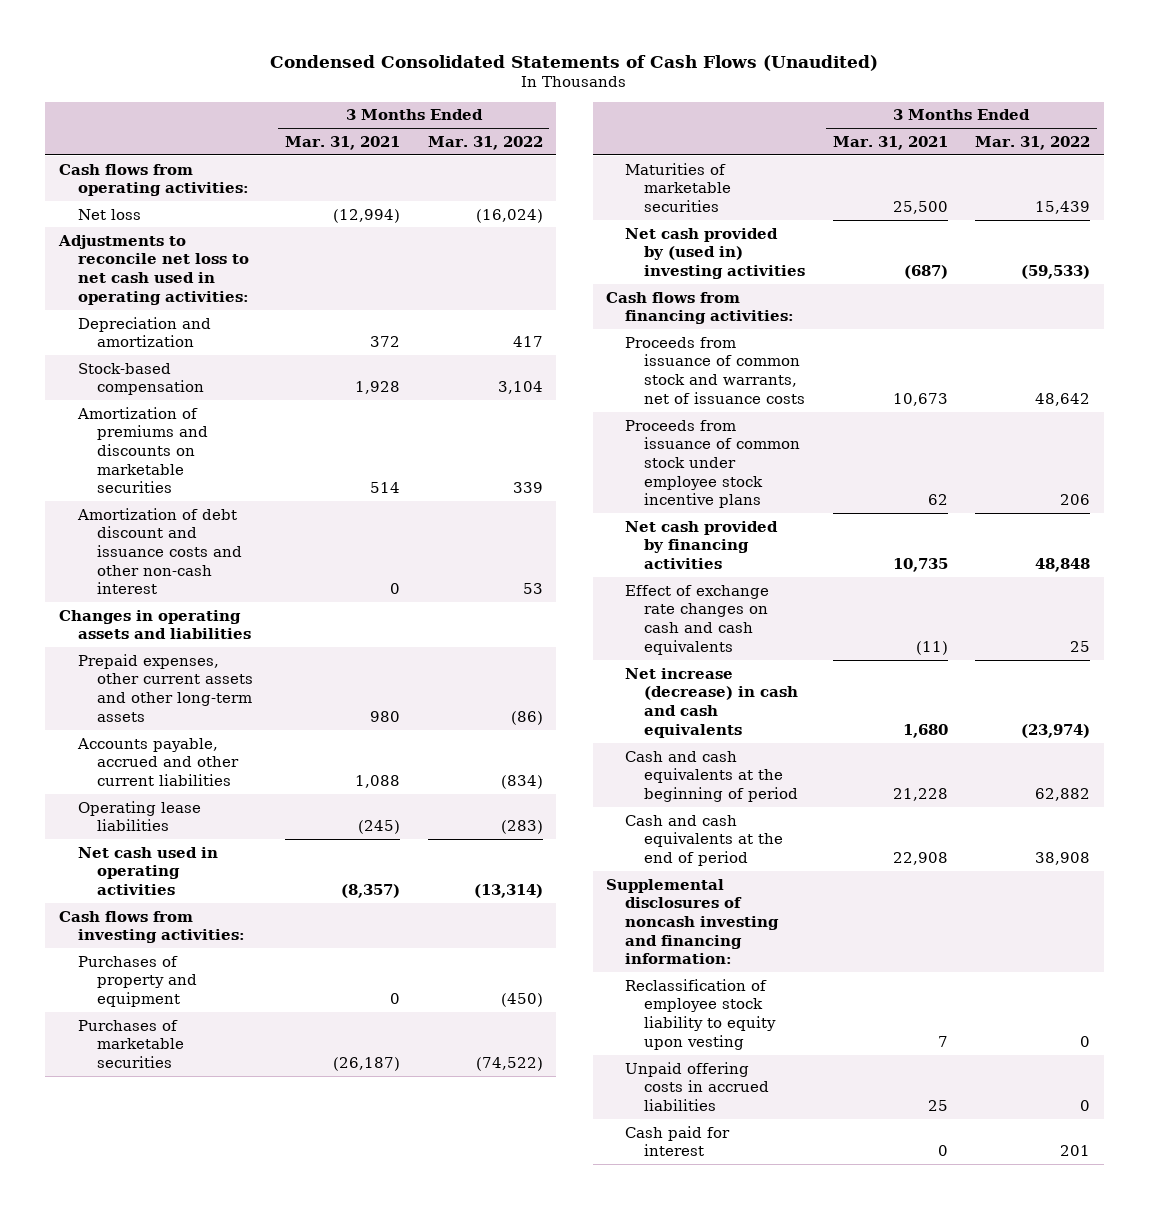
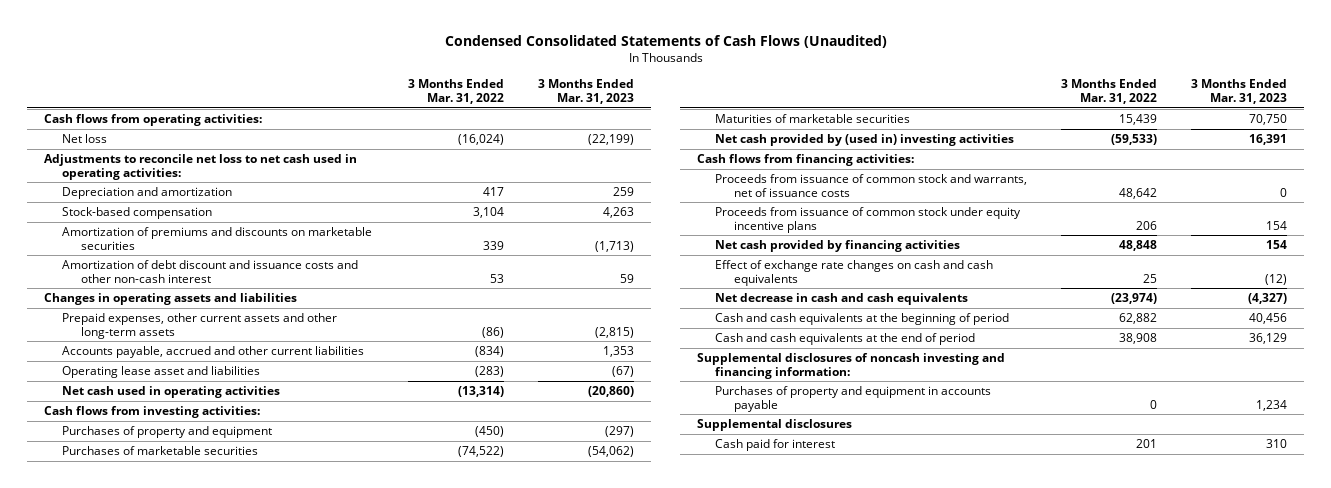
[285,135,401,150] Mar. 31, 2021 -> none
none -> [537,79,634,105] 3 Months Ended Mar. 31, 2023
[77,800,201,832] Operating lease liabilities -> [62,366,261,379] Operating lease asset and liabilities
[625,419,801,509] Proceeds from issuance of common stock under employee stock incentive plans -> [715,207,1022,233] Proceeds from issuance of common stock under equity incentive plans
[625,667,799,738] Net increase (decrease) in cash and cash equivalents -> [715,293,969,306] Net decrease in cash and cash equivalents
[625,978,777,1050] Reclassification of employee stock liability to equity upon vesting -> none
[625,1061,770,1112] Unpaid offering costs in accrued liabilities -> none
none -> [715,386,992,412] Purchases of property and equipment in accounts payable
none -> [697,419,853,432] Supplemental disclosures

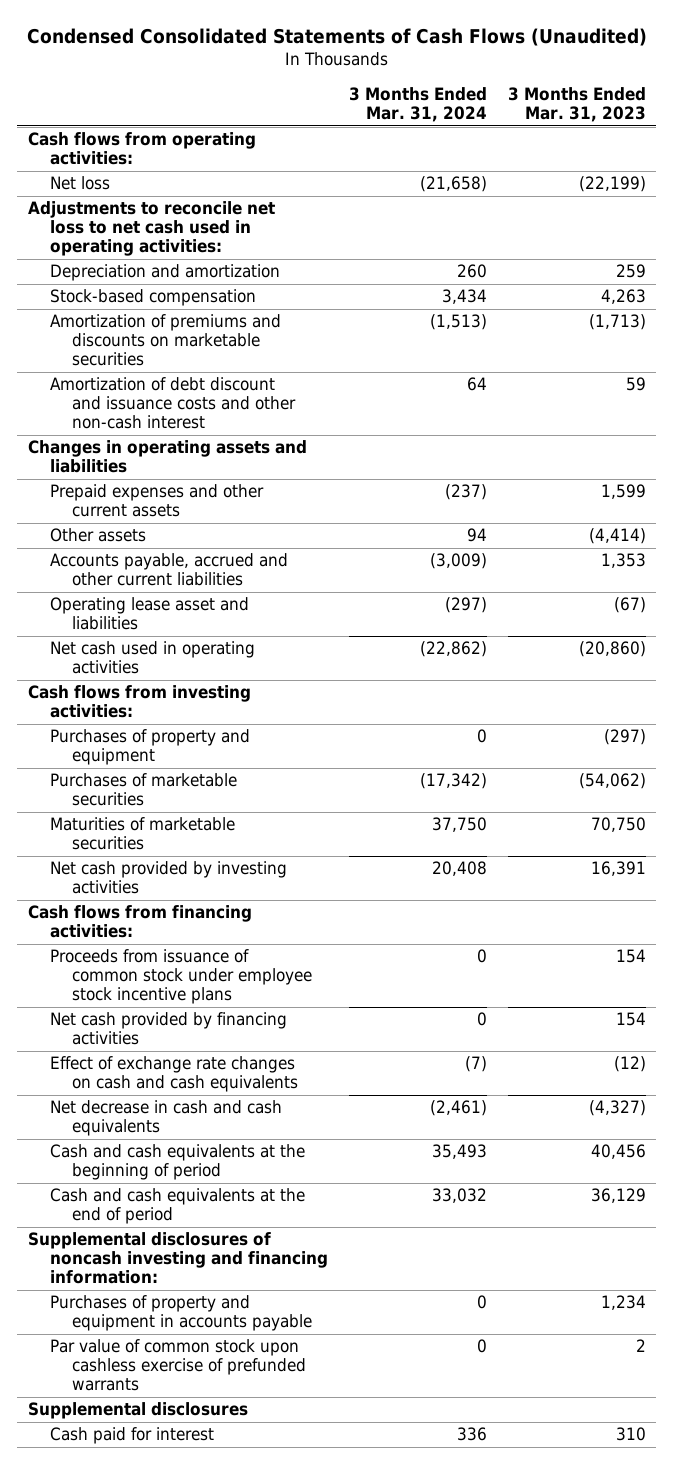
[408,79,505,105] 3 Months Ended Mar. 31, 2022 -> none
none -> [348,87,487,123] 3 Months Ended Mar. 31, 2024
[62,313,338,339] Prepaid expenses, other current assets and other long-term assets -> [49,484,264,518] Prepaid expenses and other current assets
[594,326,634,338] (2,815) -> [600,484,646,500] 1,599
none -> [49,528,146,543] Other assets
[715,134,1015,147] Net cash provided by (used in) investing activities -> [49,861,287,895] Net cash provided by investing activities
[715,174,1028,197] Proceeds from issuance of common stock and warrants, net of issuance costs -> none
[715,207,1022,233] Proceeds from issuance of common stock under equity incentive plans -> [49,949,312,1005] Proceeds from issuance of common stock under employee stock incentive plans
none -> [49,1339,306,1392] Par value of common stock upon cashless exercise of prefunded warrants

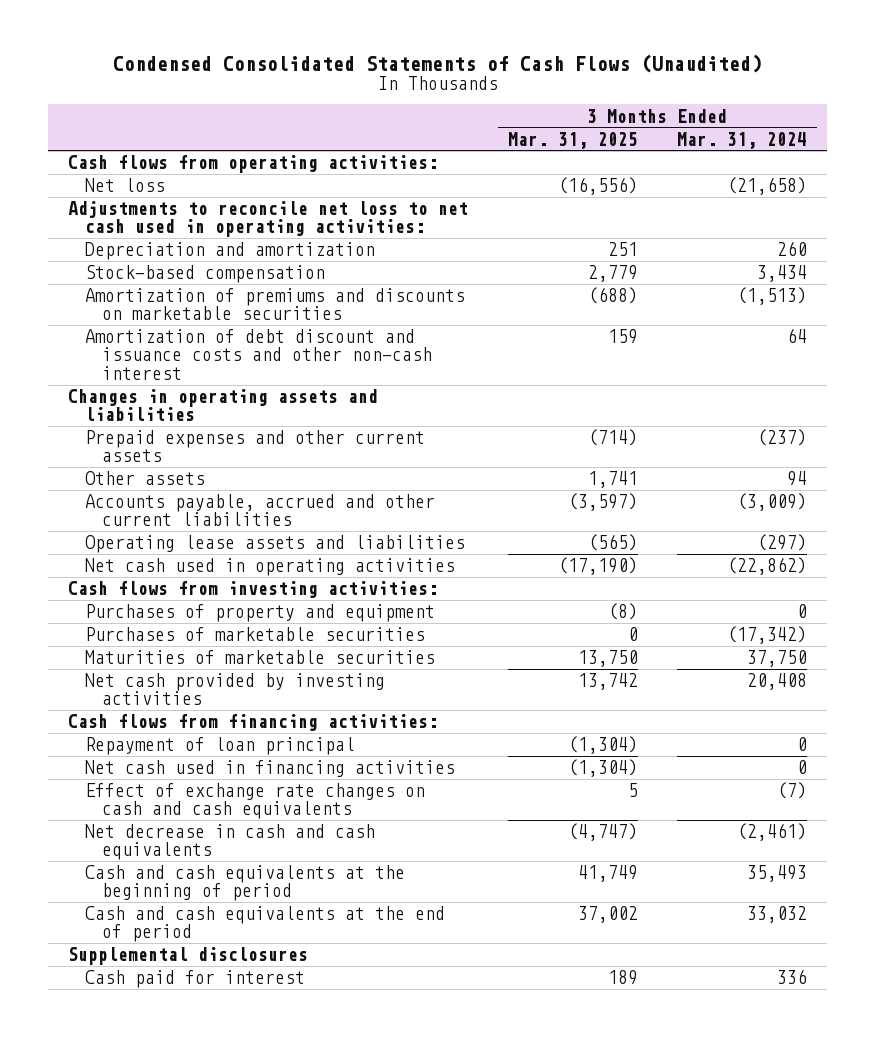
[507,87,646,123] 3 Months Ended Mar. 31, 2023 -> none
none -> [507,131,638,149] Mar. 31, 2025
[49,597,249,631] Operating lease asset and liabilities -> [84,535,465,554] Operating lease assets and liabilities
[49,949,312,1005] Proceeds from issuance of common stock under employee stock incentive plans -> none
none -> [84,737,355,756] Repayment of loan principal
[49,1012,287,1046] Net cash provided by financing activities -> [84,760,455,778] Net cash used in financing activities
[27,1232,328,1285] Supplemental disclosures of noncash investing and financing information: -> none
[49,1295,312,1332] Purchases of property and equipment in accounts payable -> none
[49,1339,306,1392] Par value of common stock upon cashless exercise of prefunded warrants -> none

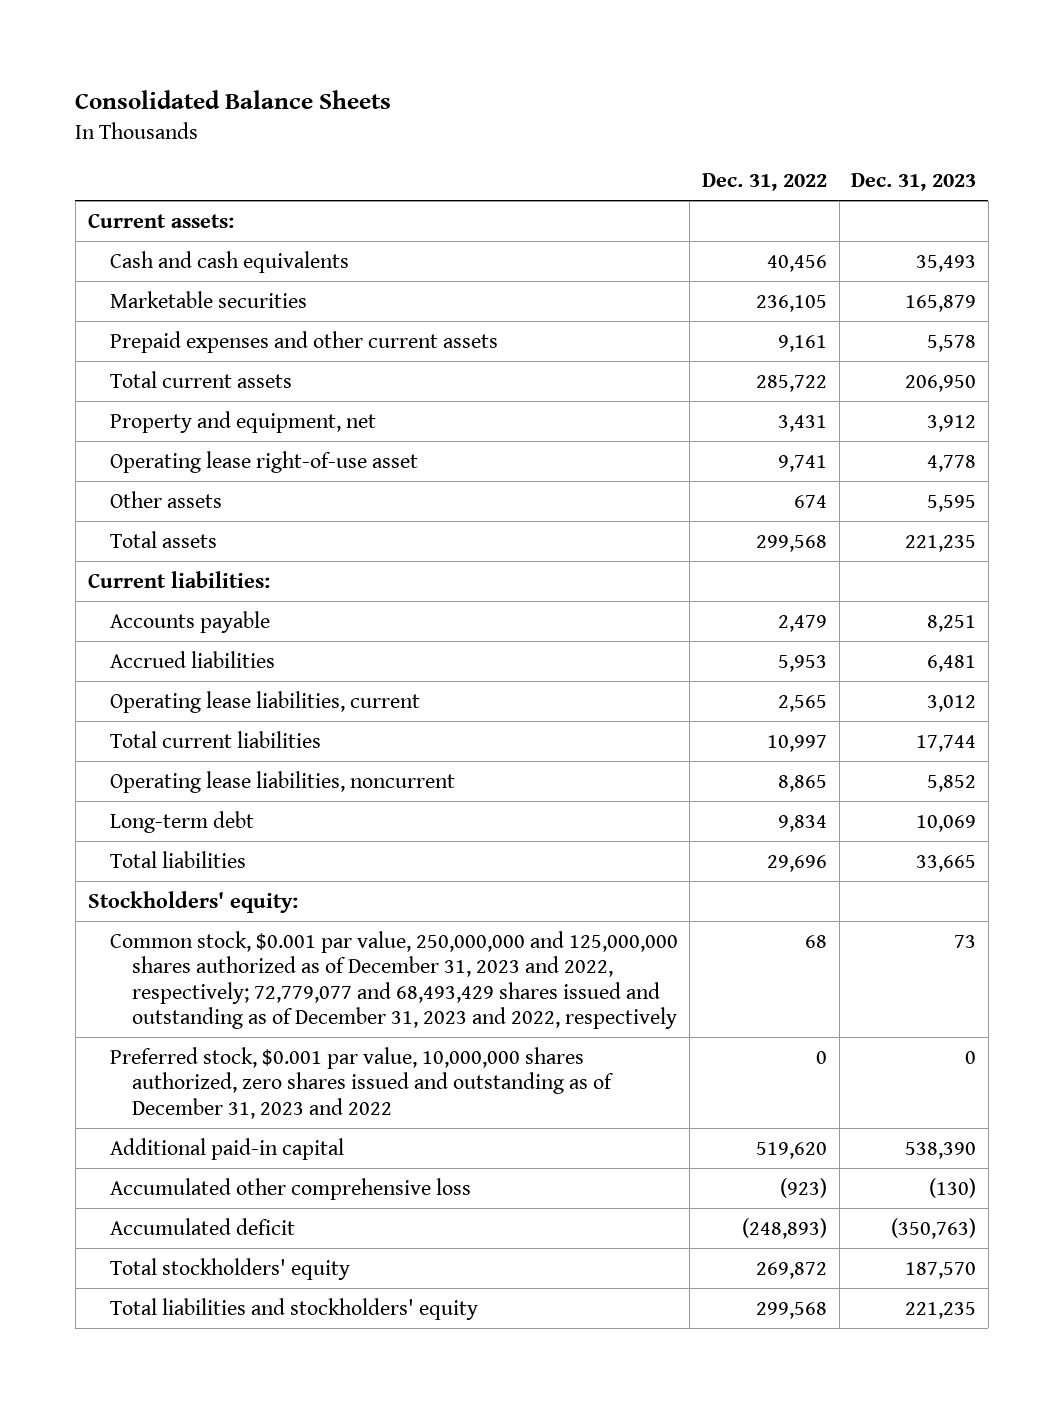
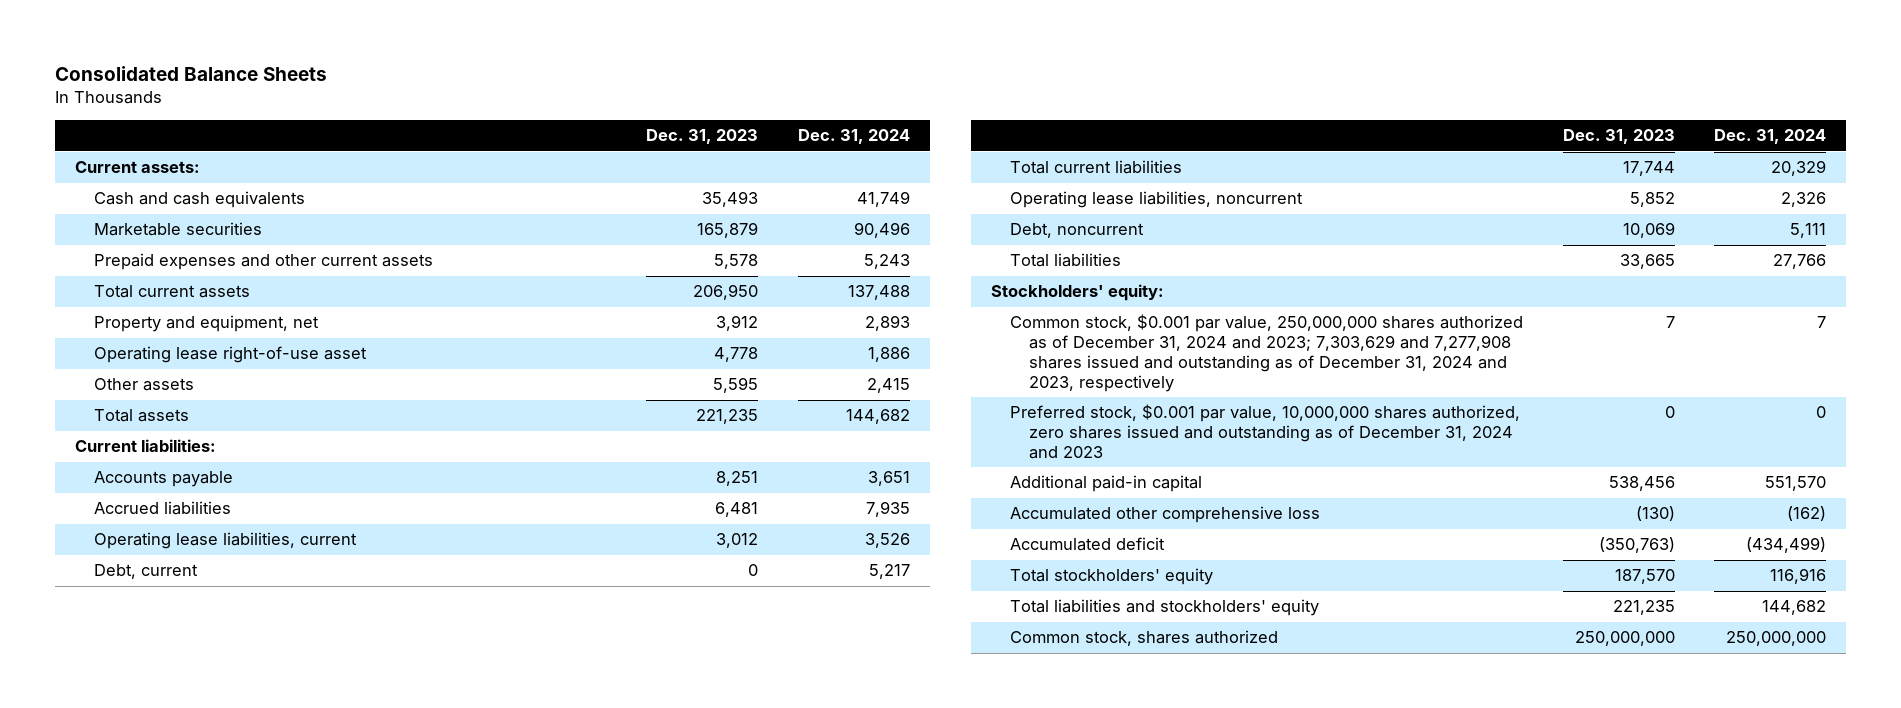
[701,173,827,192] Dec. 31, 2022 -> none
none -> [797,129,910,145] Dec. 31, 2024
none -> [93,564,198,580] Debt, current
[109,810,254,833] Long-term debt -> [1010,223,1145,239] Debt, noncurrent
[109,930,678,1030] Common stock, $0.001 par value, 250,000,000 and 125,000,000 shares authorized as of December 31, 2023 and 2022, respectively; 72,779,077 and 68,493,429 shares issued and outstanding as of December 31, 2023 and 2022, respectively -> [1010,314,1524,392] Common stock, $0.001 par value, 250,000,000 shares authorized as of December 31, 2024 and 2023; 7,303,629 and 7,277,908 shares issued and outstanding as of December 31, 2024 and 2023, respectively
[954,934,977,948] 73 -> [1665,316,1675,329] 7
[109,1046,615,1119] Preferred stock, $0.001 par value, 10,000,000 shares authorized, zero shares issued and outstanding as of December 31, 2023 and 2022 -> [1010,404,1521,459] Preferred stock, $0.001 par value, 10,000,000 shares authorized, zero shares issued and outstanding as of December 31, 2024 and 2023
[905,1141,977,1159] 538,390 -> [1608,476,1675,492] 538,456
none -> [1010,630,1279,647] Common stock, shares authorized

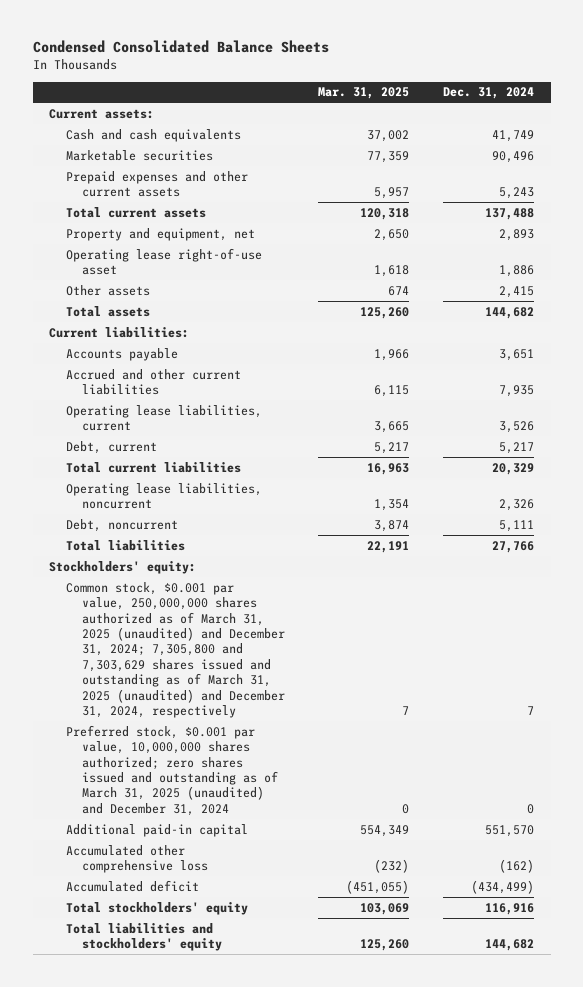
[54,65,327,81] Consolidated Balance Sheets -> [32,40,329,54] Condensed Consolidated Balance Sheets
[646,129,759,145] Dec. 31, 2023 -> none
none -> [318,87,410,100] Mar. 31, 2025
[93,501,231,516] Accrued liabilities -> [65,368,241,396] Accrued and other current liabilities
[1010,314,1524,392] Common stock, $0.001 par value, 250,000,000 shares authorized as of December 31, 2024 and 2023; 7,303,629 and 7,277,908 shares issued and outstanding as of December 31, 2024 and 2023, respectively -> [65,581,285,718] Common stock, $0.001 par value, 250,000,000 shares authorized as of March 31, 2025 (unaudited) and December 31, 2024; 7,305,800 and 7,303,629 shares issued and outstanding as of March 31, 2025 (unaudited) and December 31, 2024, respectively
[1010,404,1521,459] Preferred stock, $0.001 par value, 10,000,000 shares authorized, zero shares issued and outstanding as of December 31, 2024 and 2023 -> [65,724,278,816] Preferred stock, $0.001 par value, 10,000,000 shares authorized; zero shares issued and outstanding as of March 31, 2025 (unaudited) and December 31, 2024
[1010,630,1279,647] Common stock, shares authorized -> none

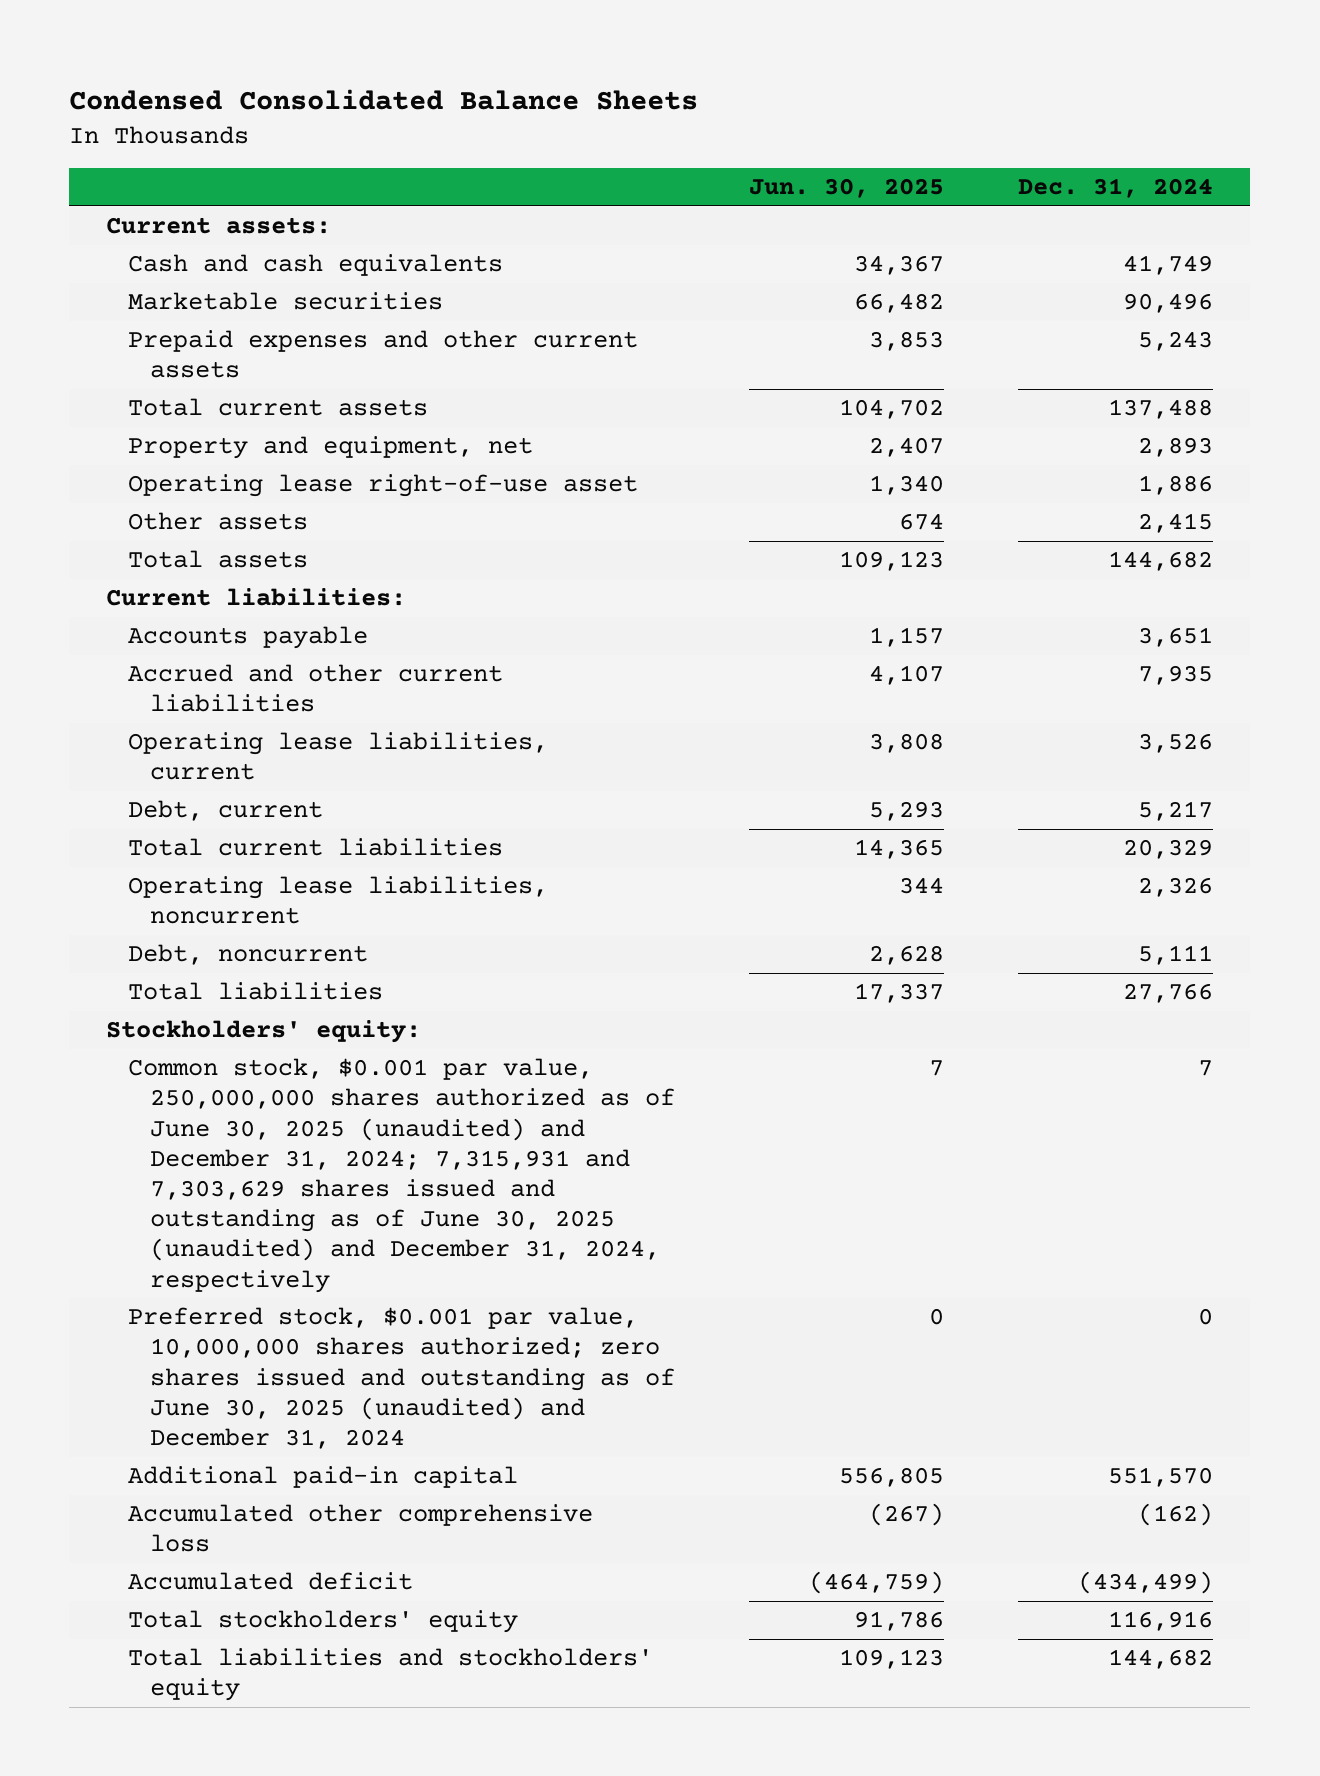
[318,87,410,100] Mar. 31, 2025 -> none
none -> [749,178,945,199] Jun. 30, 2025
[65,581,285,718] Common stock, $0.001 par value, 250,000,000 shares authorized as of March 31, 2025 (unaudited) and December 31, 2024; 7,305,800 and 7,303,629 shares issued and outstanding as of March 31, 2025 (unaudited) and December 31, 2024, respectively -> [128,1058,676,1293] Common stock, $0.001 par value, 250,000,000 shares authorized as of June 30, 2025 (unaudited) and December 31, 2024; 7,315,931 and 7,303,629 shares issued and outstanding as of June 30, 2025 (unaudited) and December 31, 2024, respectively
[65,724,278,816] Preferred stock, $0.001 par value, 10,000,000 shares authorized; zero shares issued and outstanding as of March 31, 2025 (unaudited) and December 31, 2024 -> [128,1307,676,1449] Preferred stock, $0.001 par value, 10,000,000 shares authorized; zero shares issued and outstanding as of June 30, 2025 (unaudited) and December 31, 2024

